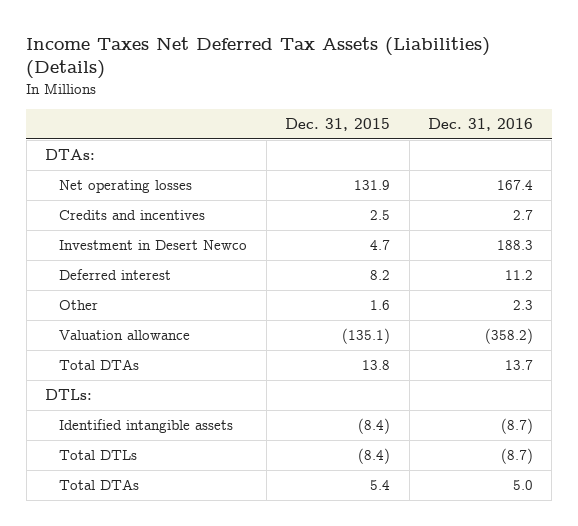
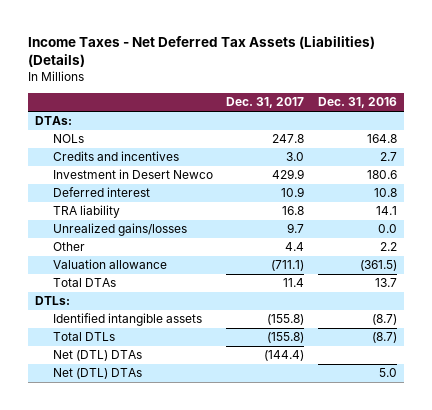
[26,36,491,80] Income Taxes Net Deferred Tax Assets (Liabilities) (Details) -> [28,35,376,68] Income Taxes - Net Deferred Tax Assets (Liabilities) (Details)
[285,118,391,132] Dec. 31, 2015 -> none
none -> [226,97,305,109] Dec. 31, 2017
[59,180,193,194] Net operating losses -> none
none -> [52,134,84,144] NOLs
[496,240,533,251] 188.3 -> [366,170,397,180] 180.6
[504,270,533,281] 11.2 -> [373,188,397,198] 10.8
none -> [52,205,120,219] TRA liability
none -> [52,223,187,237] Unrealized gains/losses
[512,300,533,311] 2.3 -> [379,242,397,252] 2.2
[484,328,533,345] (358.2) -> [359,260,397,272] (361.5)
none -> [52,350,142,362] Net (DTL) DTAs
[59,479,140,491] Total DTAs -> [52,368,142,380] Net (DTL) DTAs

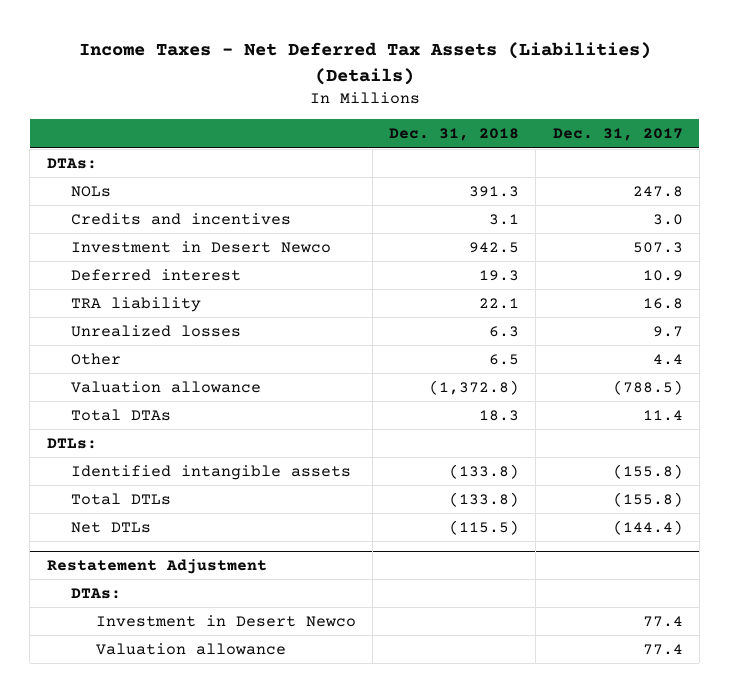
[317,97,397,109] Dec. 31, 2016 -> none
none -> [389,128,520,142] Dec. 31, 2018
[272,169,305,180] 429.9 -> [632,241,683,253] 507.3
[52,223,187,237] Unrealized gains/losses -> [71,324,242,337] Unrealized losses
[271,260,305,272] (711.1) -> [612,379,683,395] (788.5)
[52,368,142,380] Net (DTL) DTAs -> none
[52,350,142,362] Net (DTL) DTAs -> [71,521,152,533] Net DTLs
none -> [46,559,267,575] Restatement Adjustment
none -> [71,587,122,599] DTAs:
none -> [95,614,356,627] Investment in Desert Newco
none -> [95,642,286,655] Valuation allowance

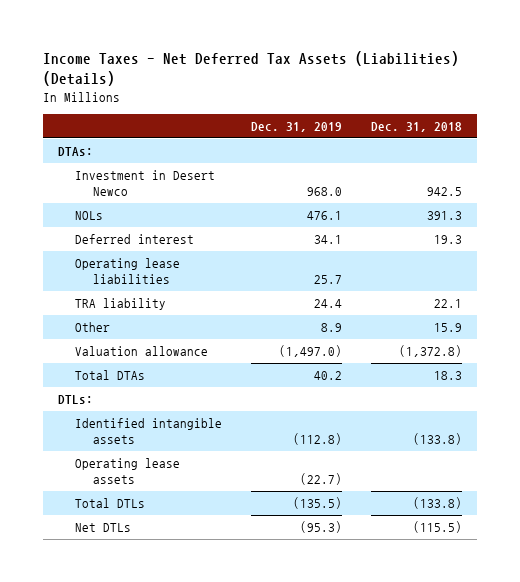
[552,128,683,142] Dec. 31, 2017 -> none
none -> [251,121,343,132] Dec. 31, 2019
[71,212,292,225] Credits and incentives -> none
[71,185,112,197] NOLs -> [75,211,104,221] NOLs
none -> [75,258,181,285] Operating lease liabilities
[71,324,242,337] Unrealized losses -> none
[489,353,520,365] 6.5 -> [434,323,463,333] 15.9
none -> [75,458,181,485] Operating lease assets
[46,559,267,575] Restatement Adjustment -> none
[71,587,122,599] DTAs: -> none
[95,614,356,627] Investment in Desert Newco -> none
[95,642,286,655] Valuation allowance -> none

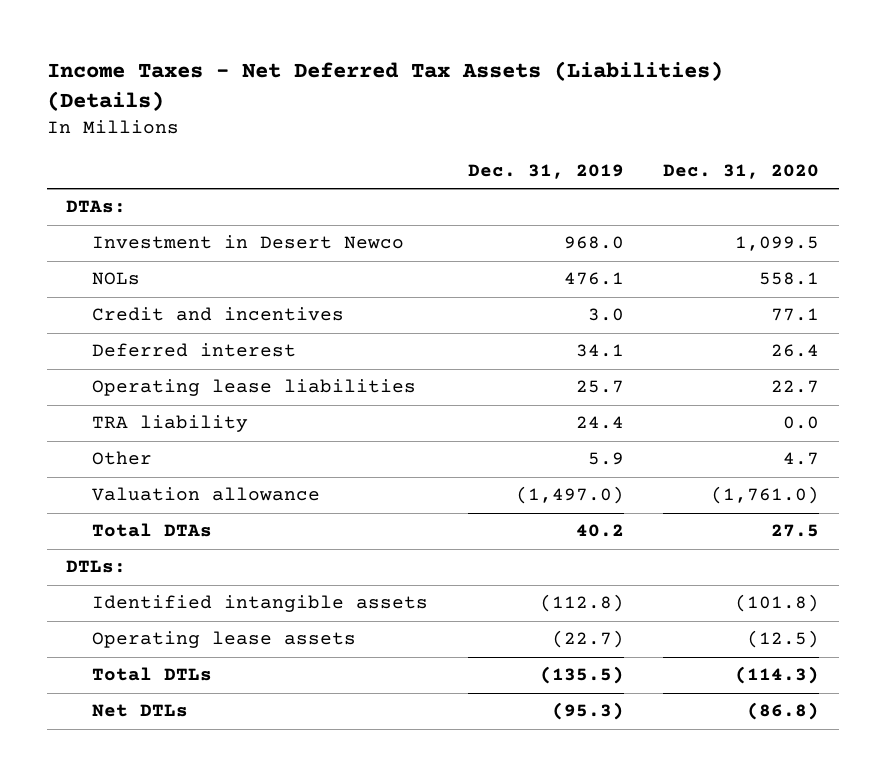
[371,121,463,132] Dec. 31, 2018 -> none
none -> [663,163,820,179] Dec. 31, 2020
none -> [91,307,344,322] Credit and incentives
[321,323,343,333] 8.9 -> [587,452,624,466] 5.9

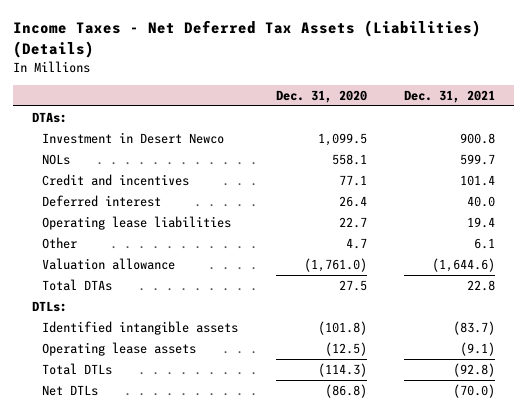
[467,163,624,179] Dec. 31, 2019 -> none
none -> [404,89,496,103] Dec. 31, 2021
[91,415,248,433] TRA liability -> none

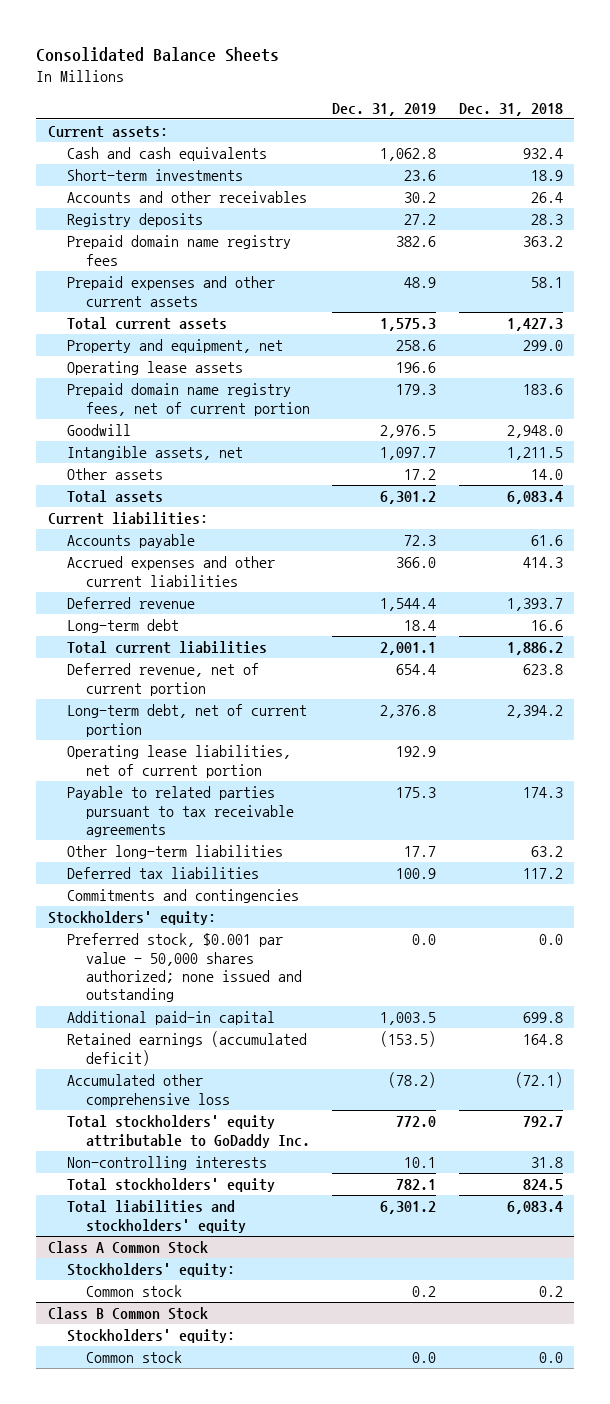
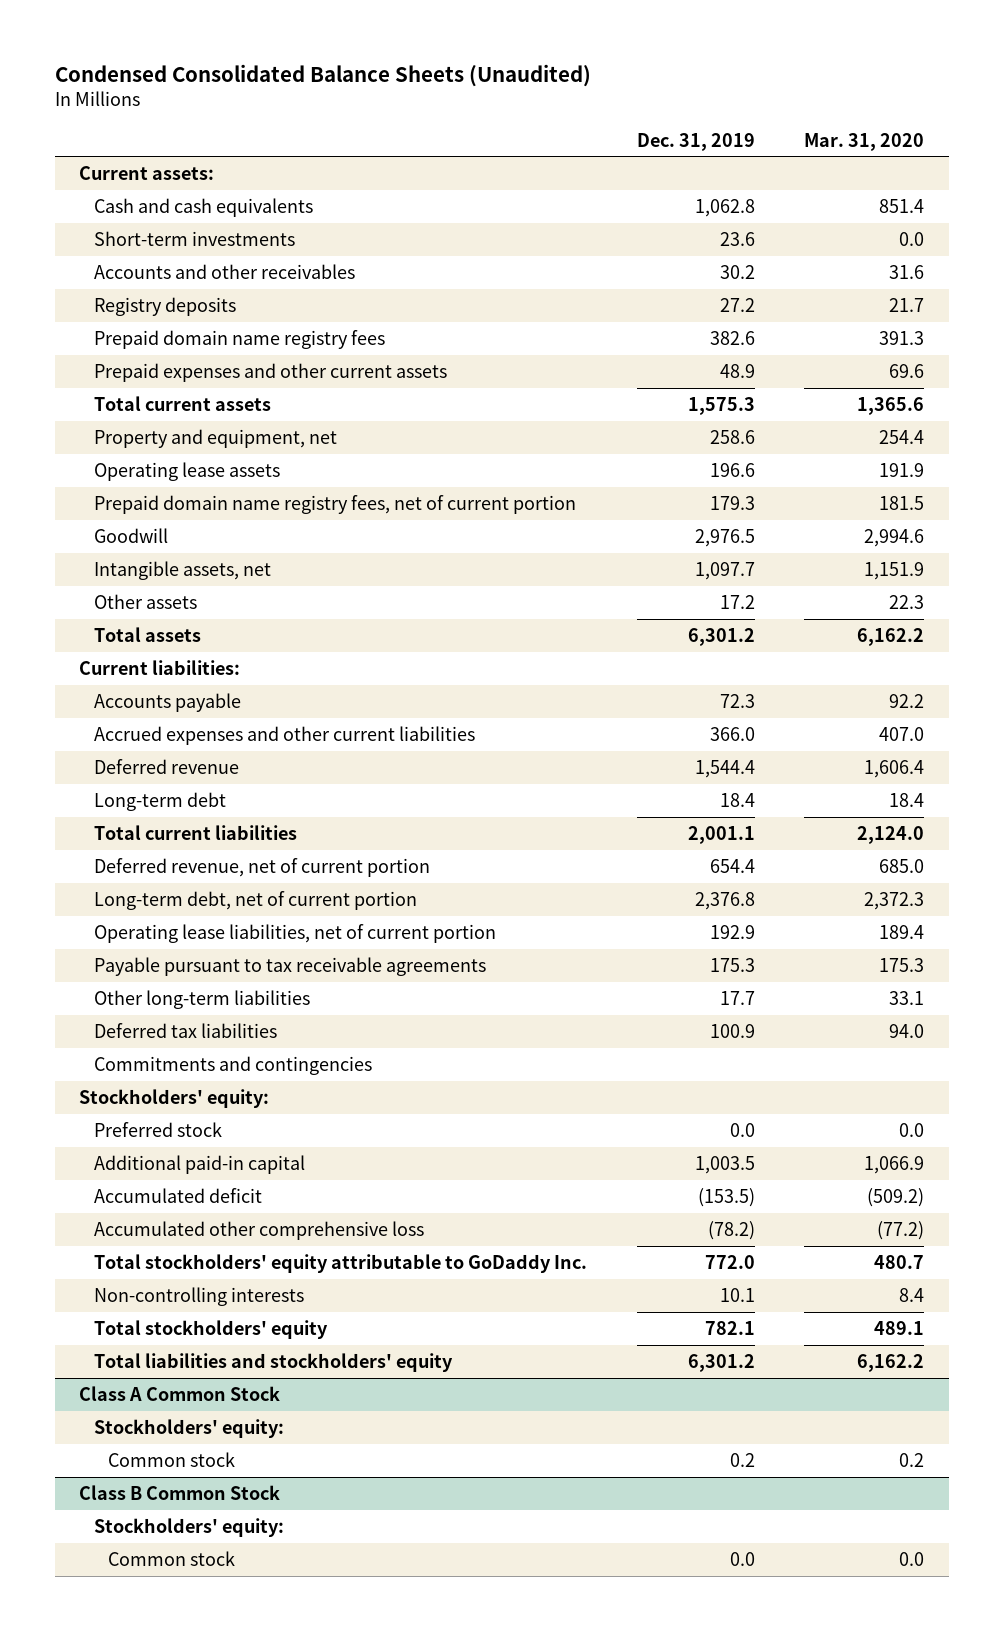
[36,47,280,63] Consolidated Balance Sheets -> [54,64,591,88] Condensed Consolidated Balance Sheets (Unaudited)
[458,102,563,116] Dec. 31, 2018 -> none
none -> [804,132,925,151] Mar. 31, 2020
[66,786,294,837] Payable to related parties pursuant to tax receivable agreements -> [93,956,486,976] Payable pursuant to tax receivable agreements
[66,933,302,1003] Preferred stock, $0.001 par value - 50,000 shares authorized; none issued and outstanding -> [93,1121,222,1137] Preferred stock
[66,1031,307,1066] Retained earnings (accumulated deficit) -> [93,1187,262,1203] Accumulated deficit

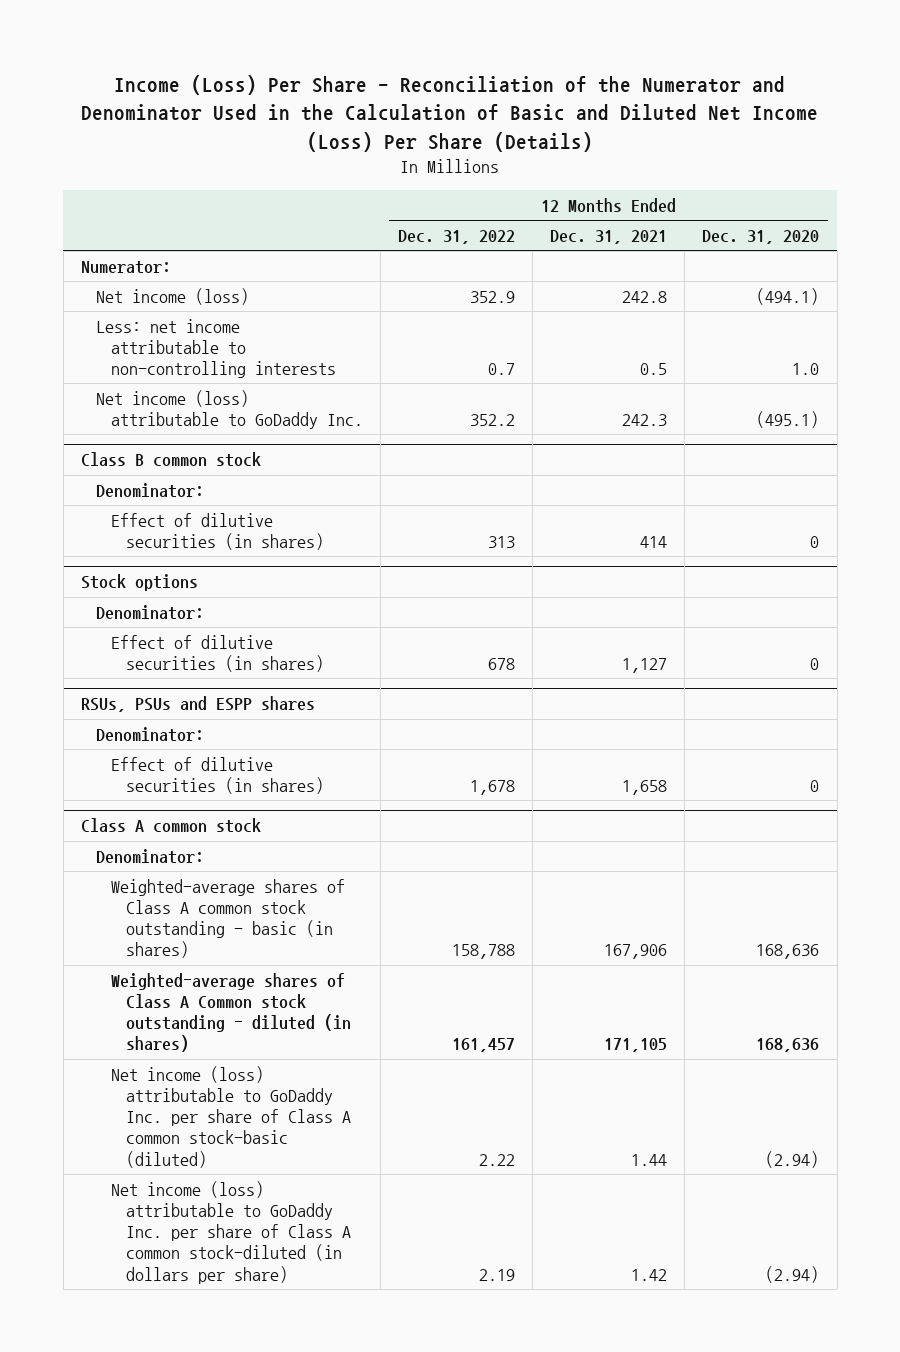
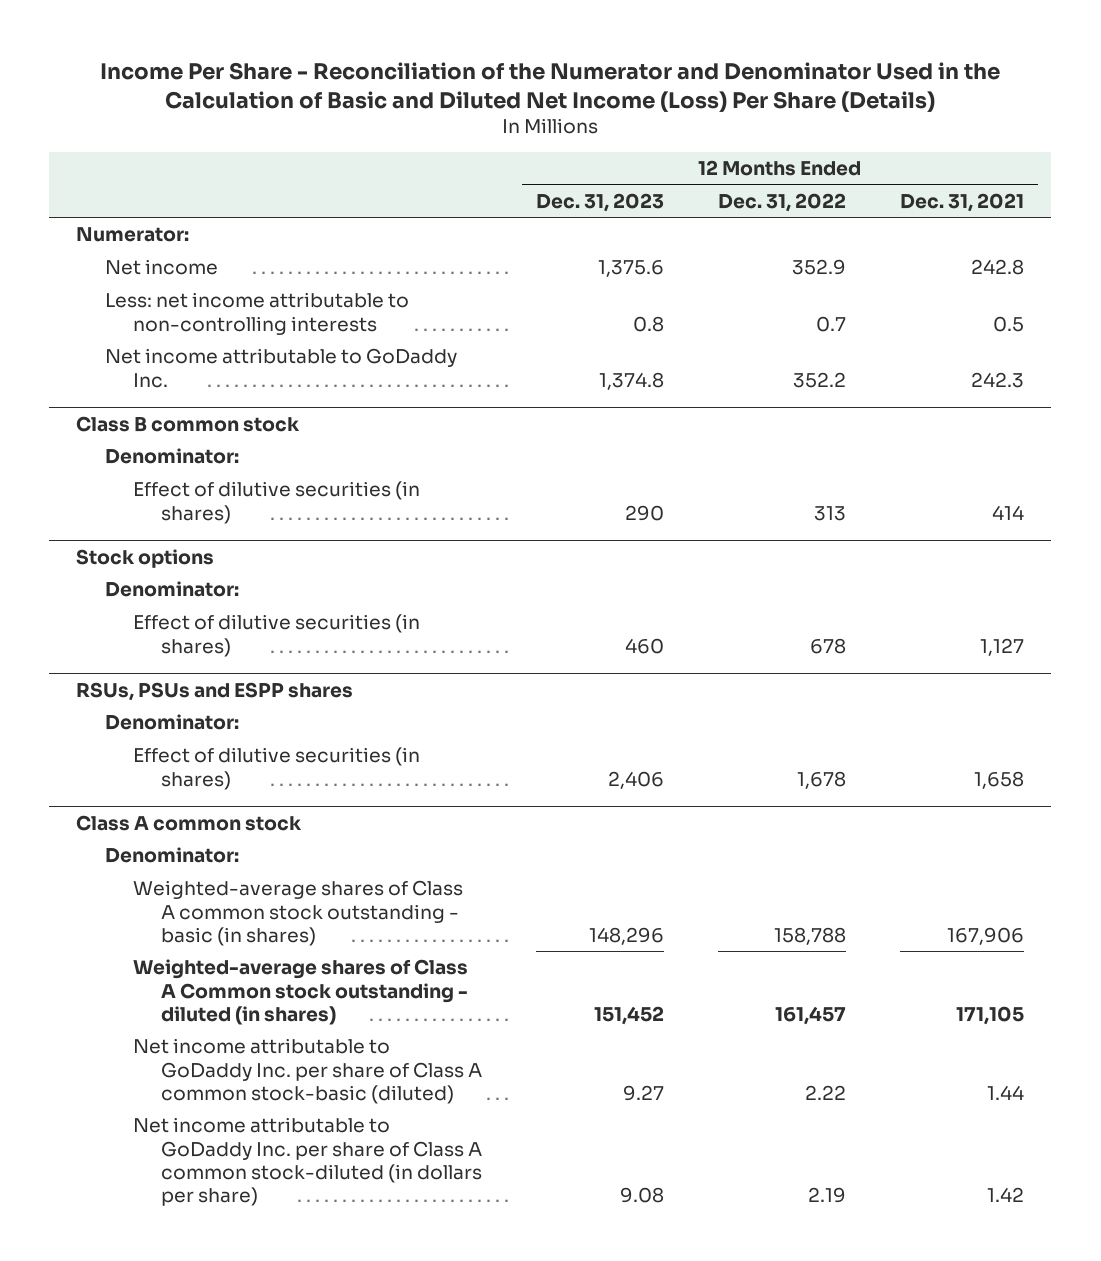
[81,75,819,152] Income (Loss) Per Share - Reconciliation of the Numerator and Denominator Used in the Calculation of Basic and Diluted Net Income (Loss) Per Share (Details) -> [100,61,1001,112] Income Per Share - Reconciliation of the Numerator and Denominator Used in the Calculation of Basic and Diluted Net Income (Loss) Per Share (Details)
[702,230,820,245] Dec. 31, 2020 -> none
none -> [535,192,664,212] Dec. 31, 2023
[95,287,249,305] Net income (loss) -> [104,259,218,276] Net income
[95,389,363,430] Net income (loss) attributable to GoDaddy Inc. -> [104,348,457,388] Net income attributable to GoDaddy Inc.
[110,1065,352,1168] Net income (loss) attributable to GoDaddy Inc. per share of Class A common stock-basic (diluted) -> [132,1038,482,1104] Net income attributable to GoDaddy Inc. per share of Class A common stock-basic (diluted)
[110,1180,352,1284] Net income (loss) attributable to GoDaddy Inc. per share of Class A common stock-diluted (in dollars per share) -> [132,1117,482,1207] Net income attributable to GoDaddy Inc. per share of Class A common stock-diluted (in dollars per share)

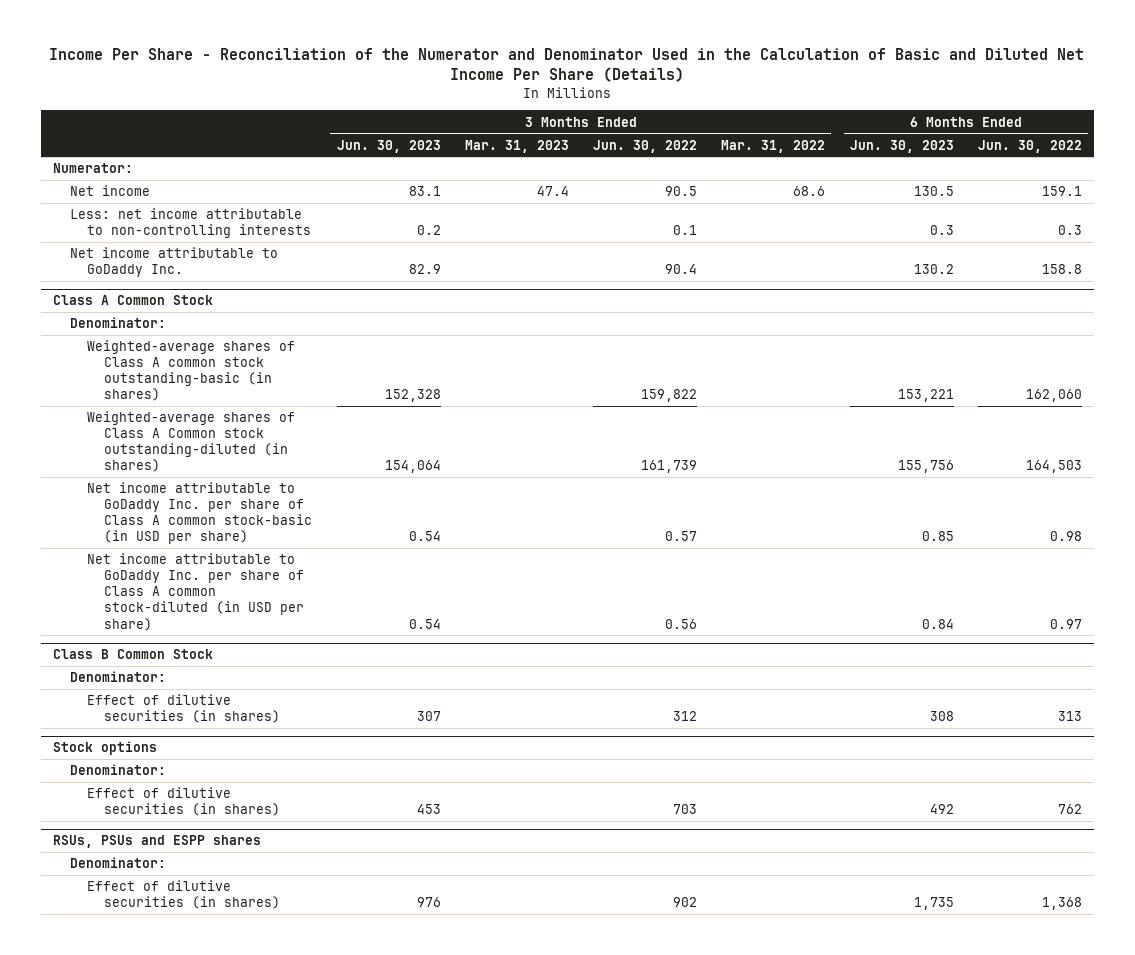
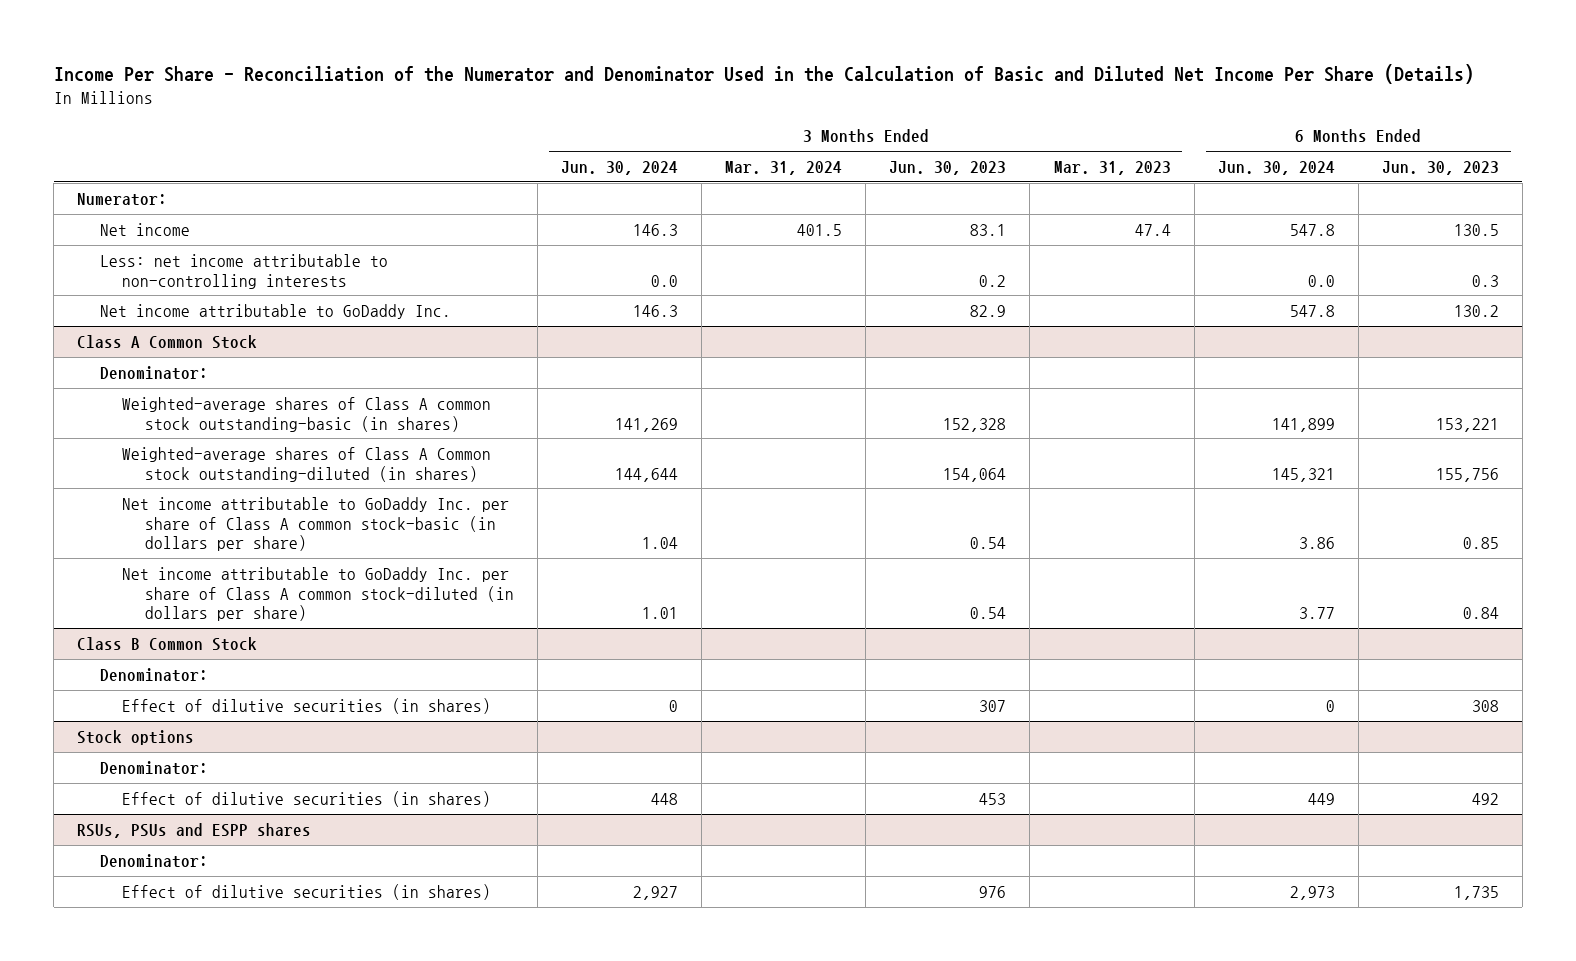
[593,139,698,153] Jun. 30, 2022 -> none
[721,139,826,153] Mar. 31, 2022 -> none
[978,139,1083,153] Jun. 30, 2022 -> none
none -> [560,161,678,176] Jun. 30, 2024
none -> [725,161,843,176] Mar. 31, 2024
none -> [1217,161,1335,176] Jun. 30, 2024
[87,482,313,545] Net income attributable to GoDaddy Inc. per share of Class A common stock-basic (in USD per share) -> [122,496,510,552] Net income attributable to GoDaddy Inc. per share of Class A common stock-basic (in dollars per share)
[87,553,305,631] Net income attributable to GoDaddy Inc. per share of Class A common stock-diluted (in USD per share) -> [122,566,514,622] Net income attributable to GoDaddy Inc. per share of Class A common stock-diluted (in dollars per share)

